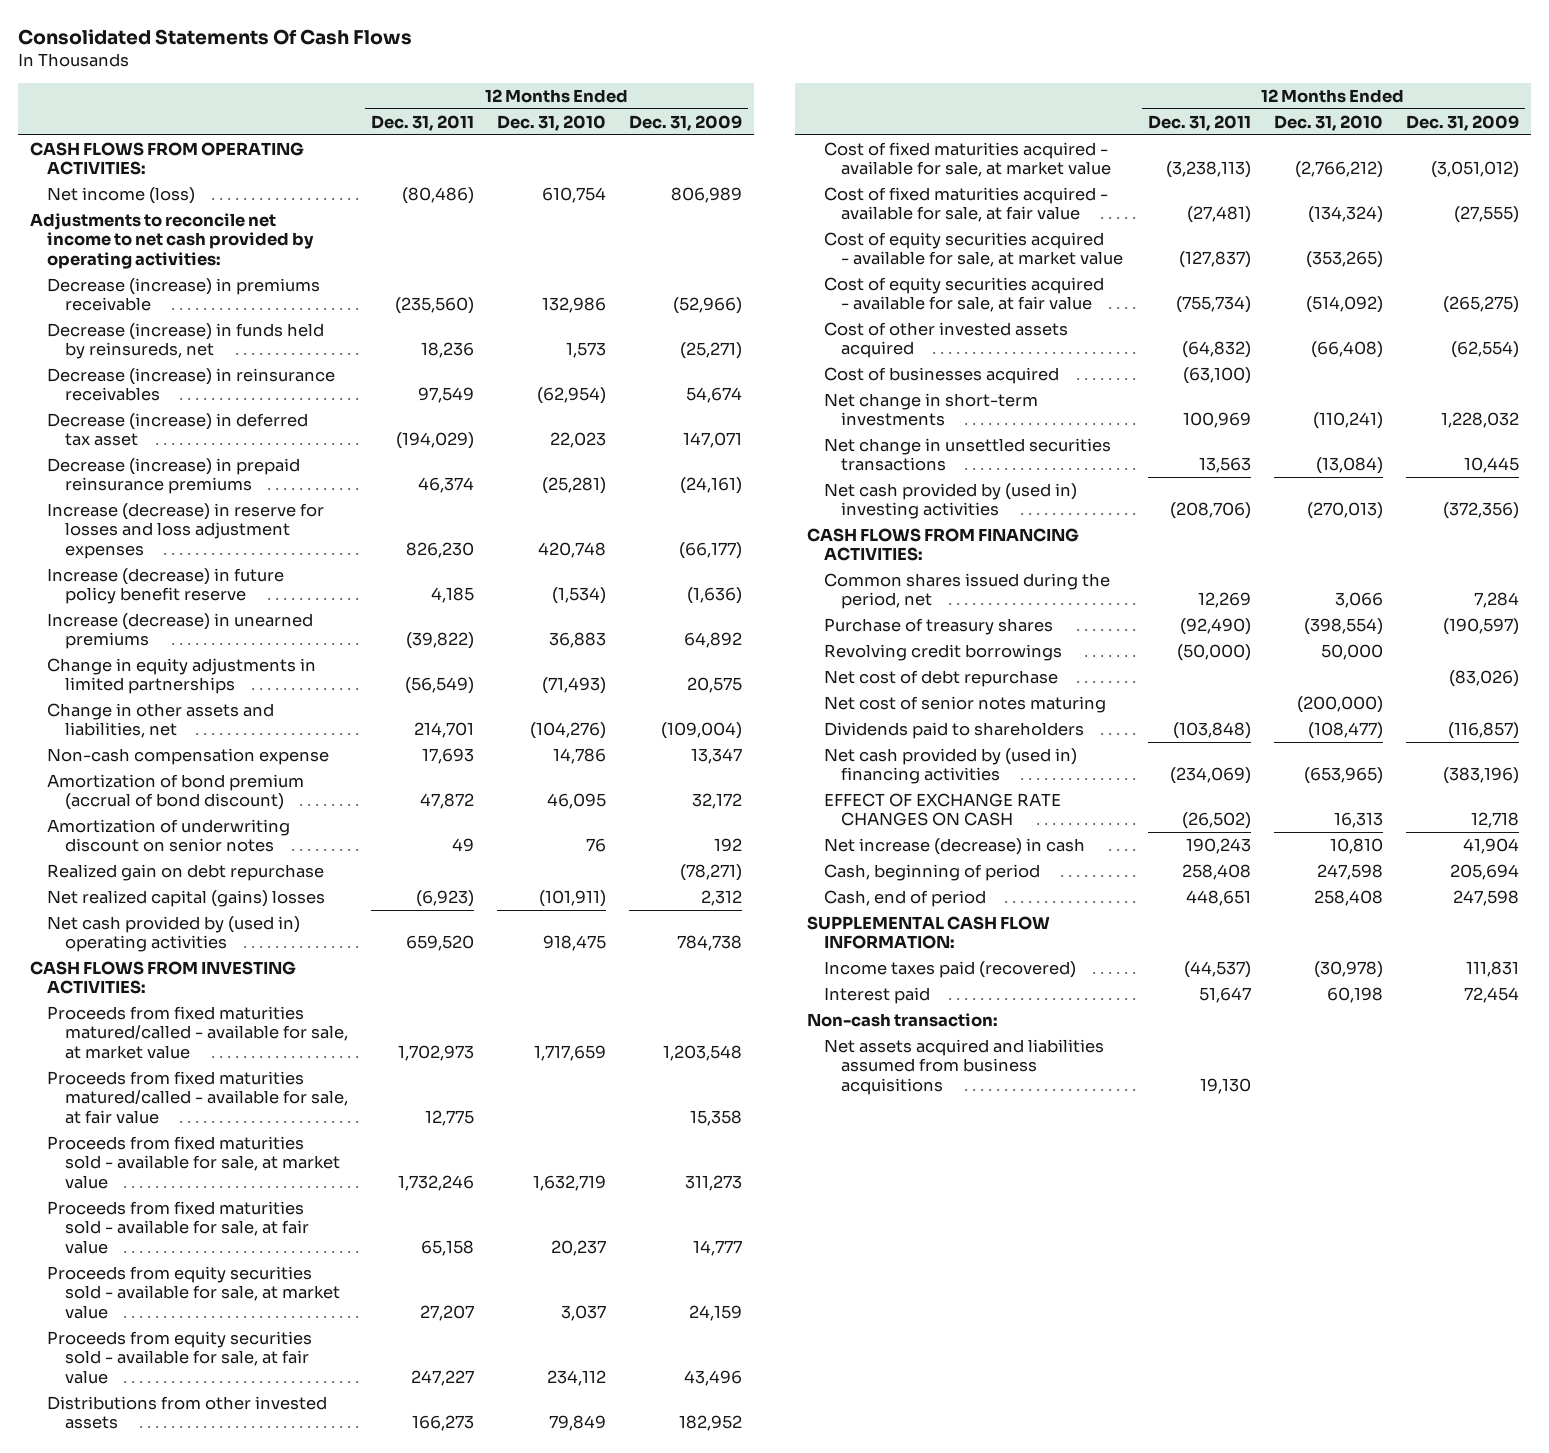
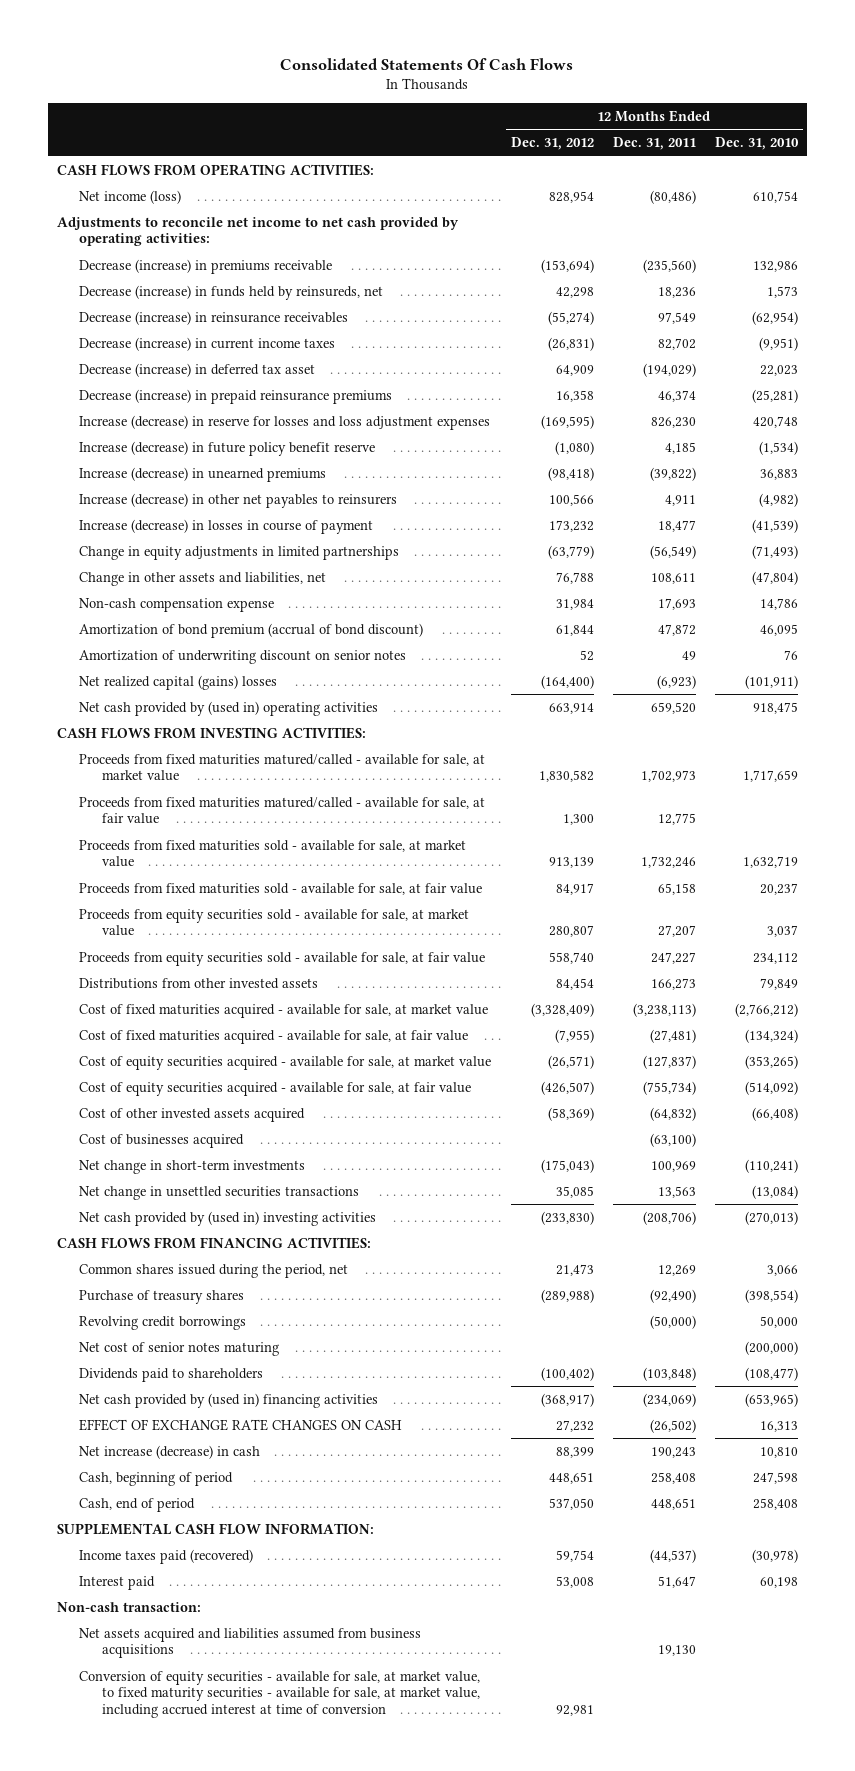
[629,114,743,131] Dec. 31, 2009 -> none
none -> [510,137,594,151] Dec. 31, 2012
none -> [79,336,336,351] Decrease (increase) in current income taxes
none -> [79,492,398,508] Increase (decrease) in other net payables to reinsurers
none -> [79,518,374,534] Increase (decrease) in losses in course of payment
[413,722,474,739] 214,701 -> [650,572,696,584] 108,611
[530,722,607,740] (104,276) -> [751,570,798,585] (47,804)
[47,863,325,881] Realized gain on debt repurchase -> none
[824,669,1059,687] Net cost of debt repurchase -> none
none -> [79,1670,481,1719] Conversion of equity securities - available for sale, at market value, to fixed maturity securities - available for sale, at market value, including accrued interest at time of conversion

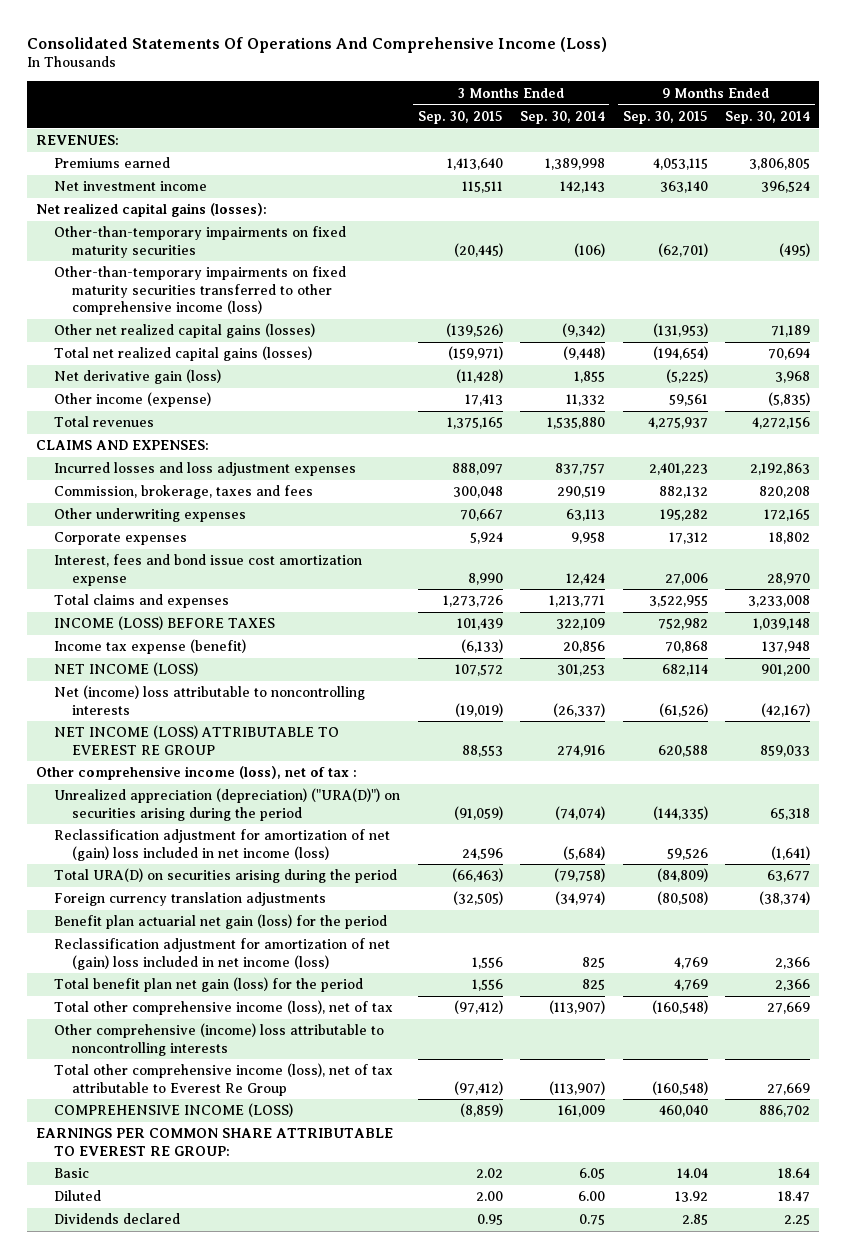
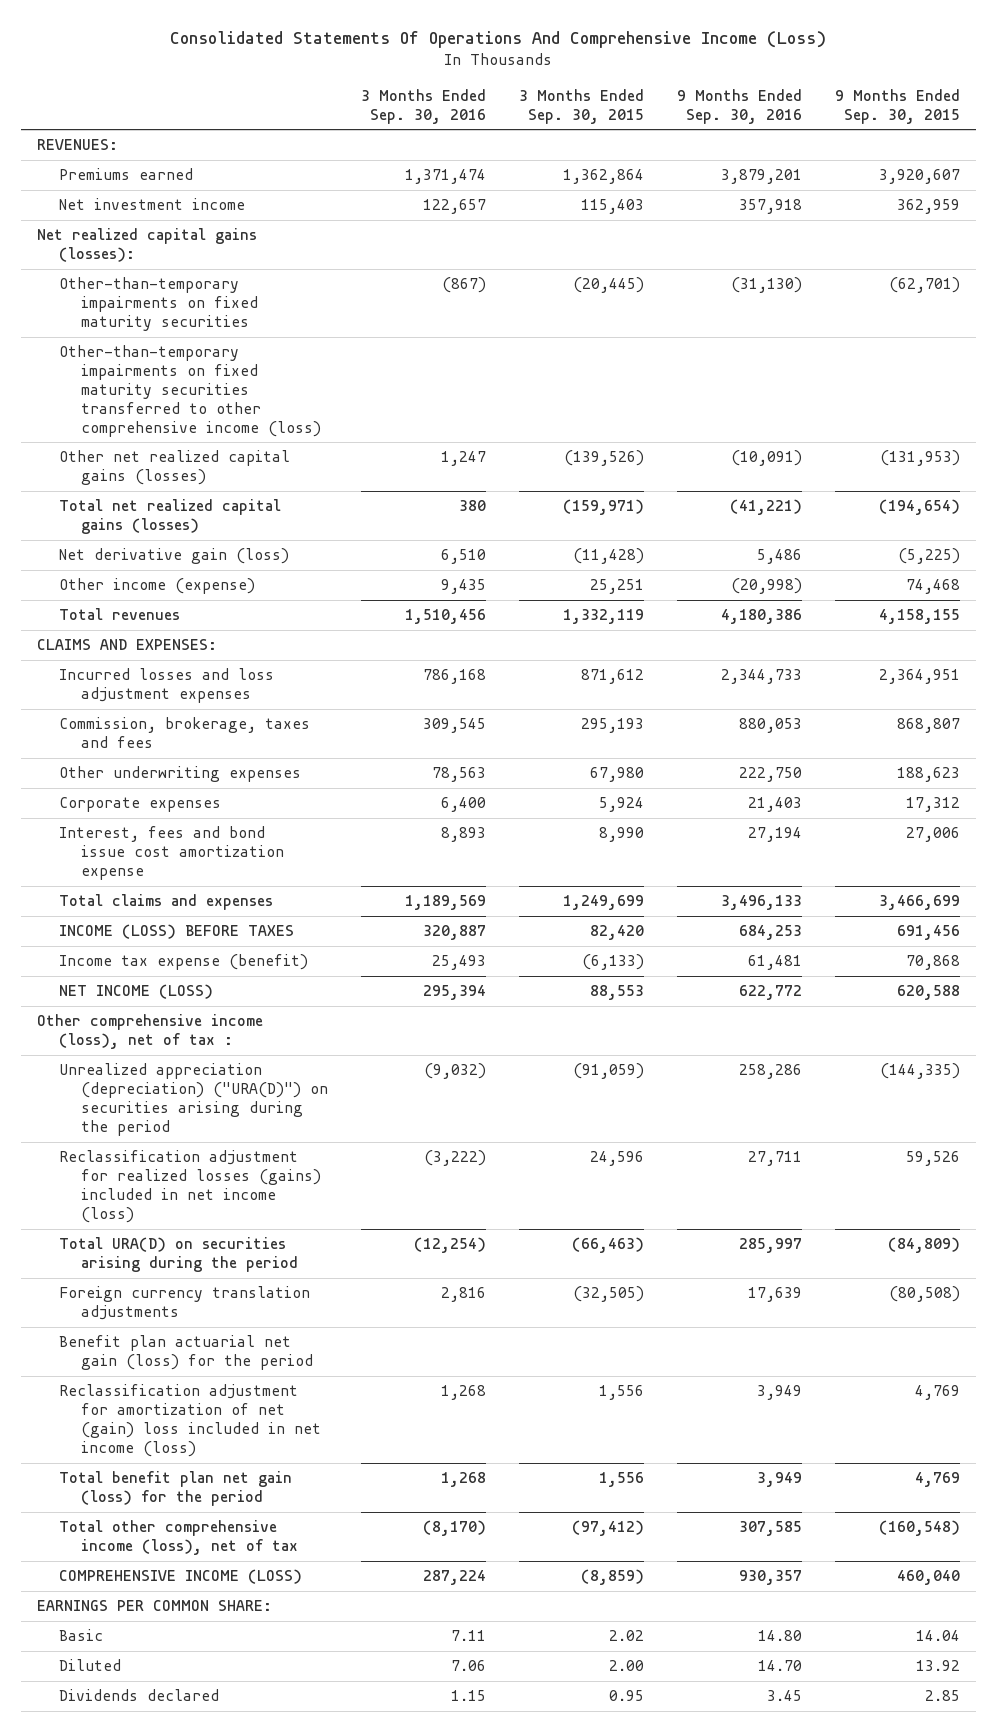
[520,111,606,125] Sep. 30, 2014 -> none
[725,111,811,125] Sep. 30, 2014 -> none
none -> [361,88,487,124] 3 Months Ended Sep. 30, 2016
none -> [676,88,802,124] 9 Months Ended Sep. 30, 2016
[446,158,503,171] 1,413,640 -> [562,169,644,185] 1,362,864
[652,158,708,171] 4,053,115 -> [878,169,960,185] 3,920,607
[461,181,503,194] 115,511 -> [580,199,644,215] 115,403
[659,181,708,194] 363,140 -> [896,199,960,215] 362,959
[464,394,503,407] 17,413 -> [589,579,644,595] 25,251
[668,394,708,407] 59,561 -> [905,579,960,595] 74,468
[446,417,503,430] 1,375,165 -> [562,609,644,625] 1,332,119
[647,417,708,430] 4,275,937 -> [878,609,960,625] 4,158,155
[451,463,503,476] 888,097 -> [580,669,644,685] 871,612
[648,463,708,476] 2,401,223 -> [878,669,960,685] 2,364,951
[452,486,503,499] 300,048 -> [580,718,644,734] 295,193
[658,486,708,499] 882,132 -> [896,718,960,734] 868,807
[459,509,503,522] 70,667 -> [589,767,644,783] 67,980
[659,509,708,522] 195,282 -> [896,767,960,783] 188,623
[442,595,503,608] 1,273,726 -> [562,895,644,911] 1,249,699
[648,595,708,608] 3,522,955 -> [878,895,960,911] 3,466,699
[456,618,503,631] 101,439 -> [589,925,644,941] 82,420
[657,618,708,631] 752,982 -> [896,925,960,941] 691,456
[54,685,366,715] Net (income) loss attributable to noncontrolling interests -> none
[54,725,340,755] NET INCOME (LOSS) ATTRIBUTABLE TO EVEREST RE GROUP -> none
[454,664,503,677] 107,572 -> [589,985,644,1001] 88,553
[661,664,708,677] 682,114 -> [896,985,960,1001] 620,588
[54,829,391,861] Reclassification adjustment for amortization of net (gain) loss included in net income (loss) -> [59,1150,322,1223] Reclassification adjustment for realized losses (gains) included in net income (loss)
[54,1023,385,1056] Other comprehensive (income) loss attributable to noncontrolling interests -> none
[54,1063,394,1096] Total other comprehensive income (loss), net of tax attributable to Everest Re Group -> none
[35,1128,393,1156] EARNINGS PER COMMON SHARE ATTRIBUTABLE TO EVEREST RE GROUP: -> [37,1600,273,1612] EARNINGS PER COMMON SHARE:

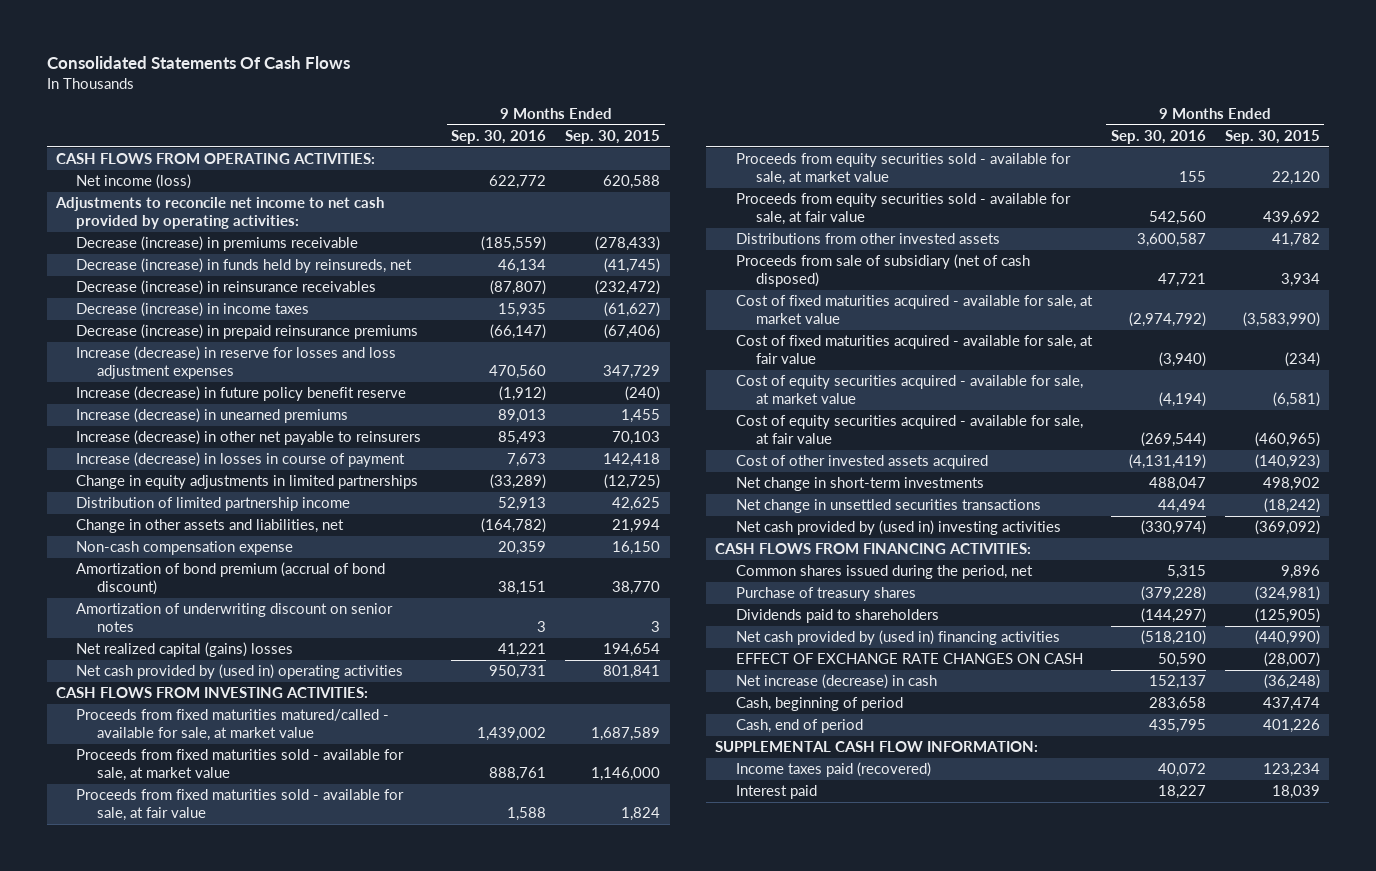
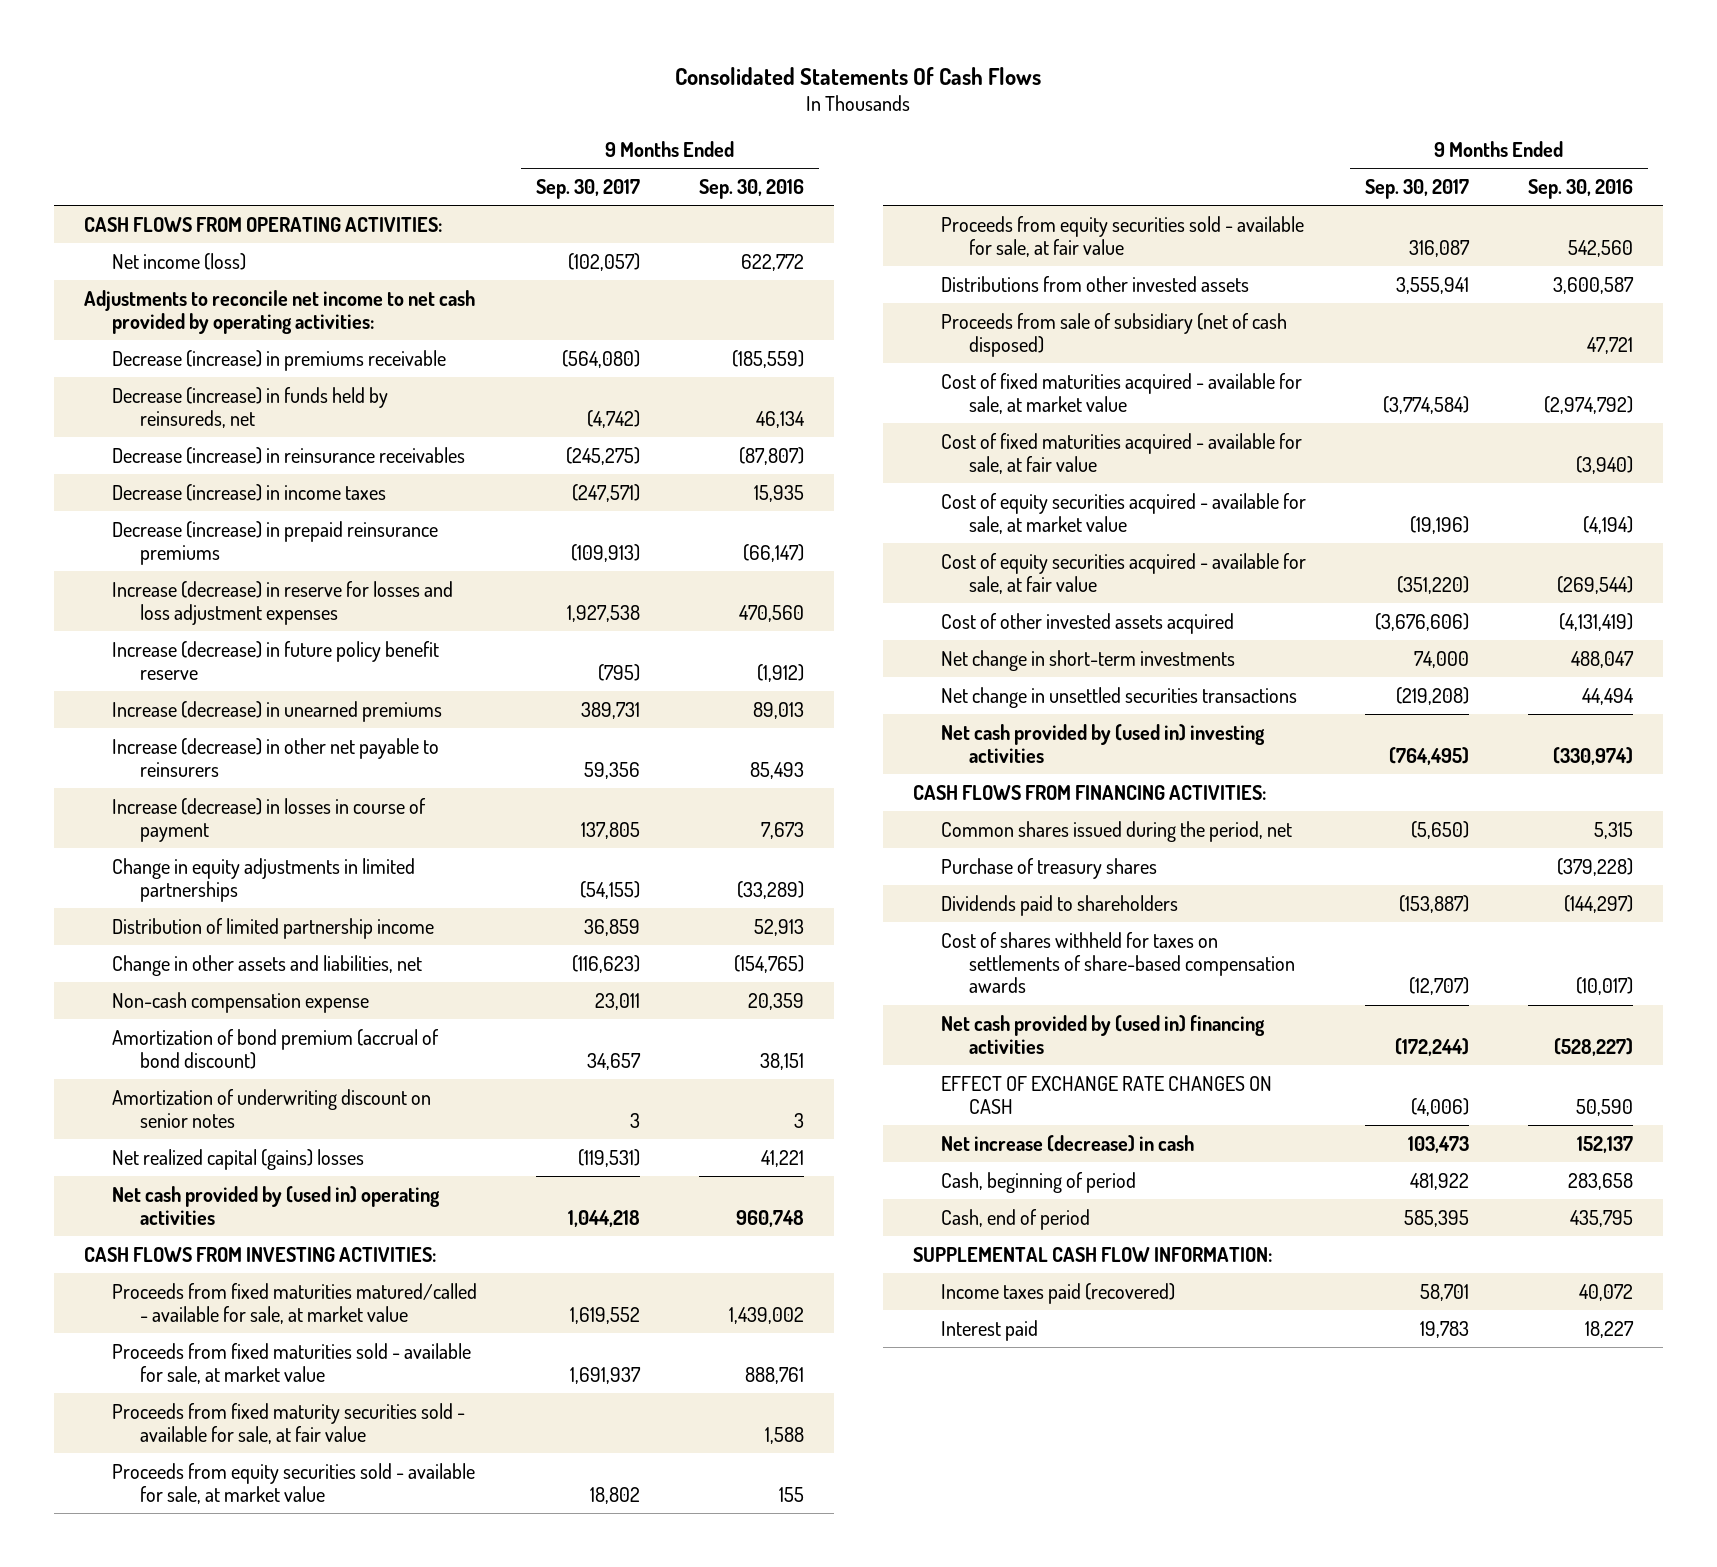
[565,130,661,145] Sep. 30, 2015 -> none
none -> [535,178,640,199] Sep. 30, 2017
[481,518,547,534] (164,782) -> [734,954,805,973] (154,765)
[489,665,547,680] 950,731 -> [736,1209,805,1227] 960,748
[76,789,405,822] Proceeds from fixed maturities sold - available for sale, at fair value -> [111,1402,465,1444] Proceeds from fixed maturity securities sold - available for sale, at fair value
none -> [940,931,1296,994] Cost of shares withheld for taxes on settlements of share-based compensation awards
[1140,630,1206,646] (518,210) -> [1554,1037,1634,1056] (528,227)

